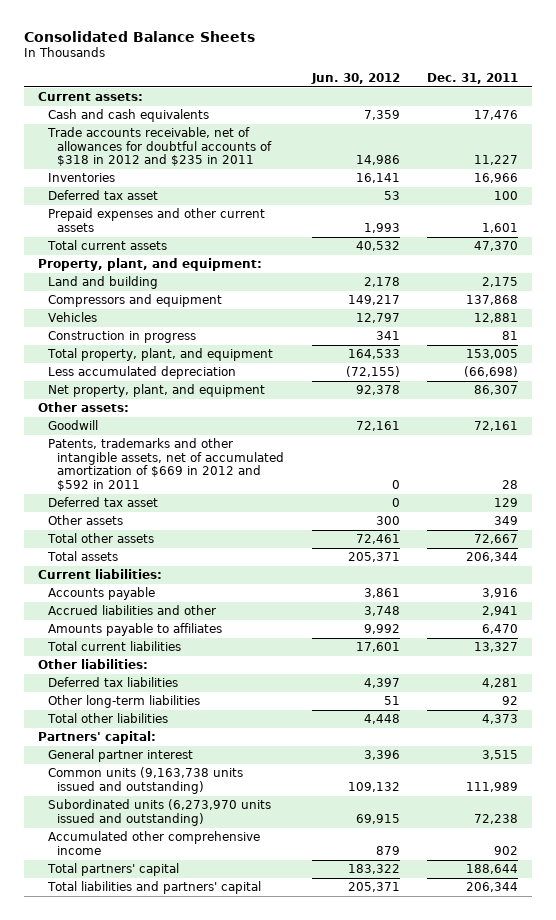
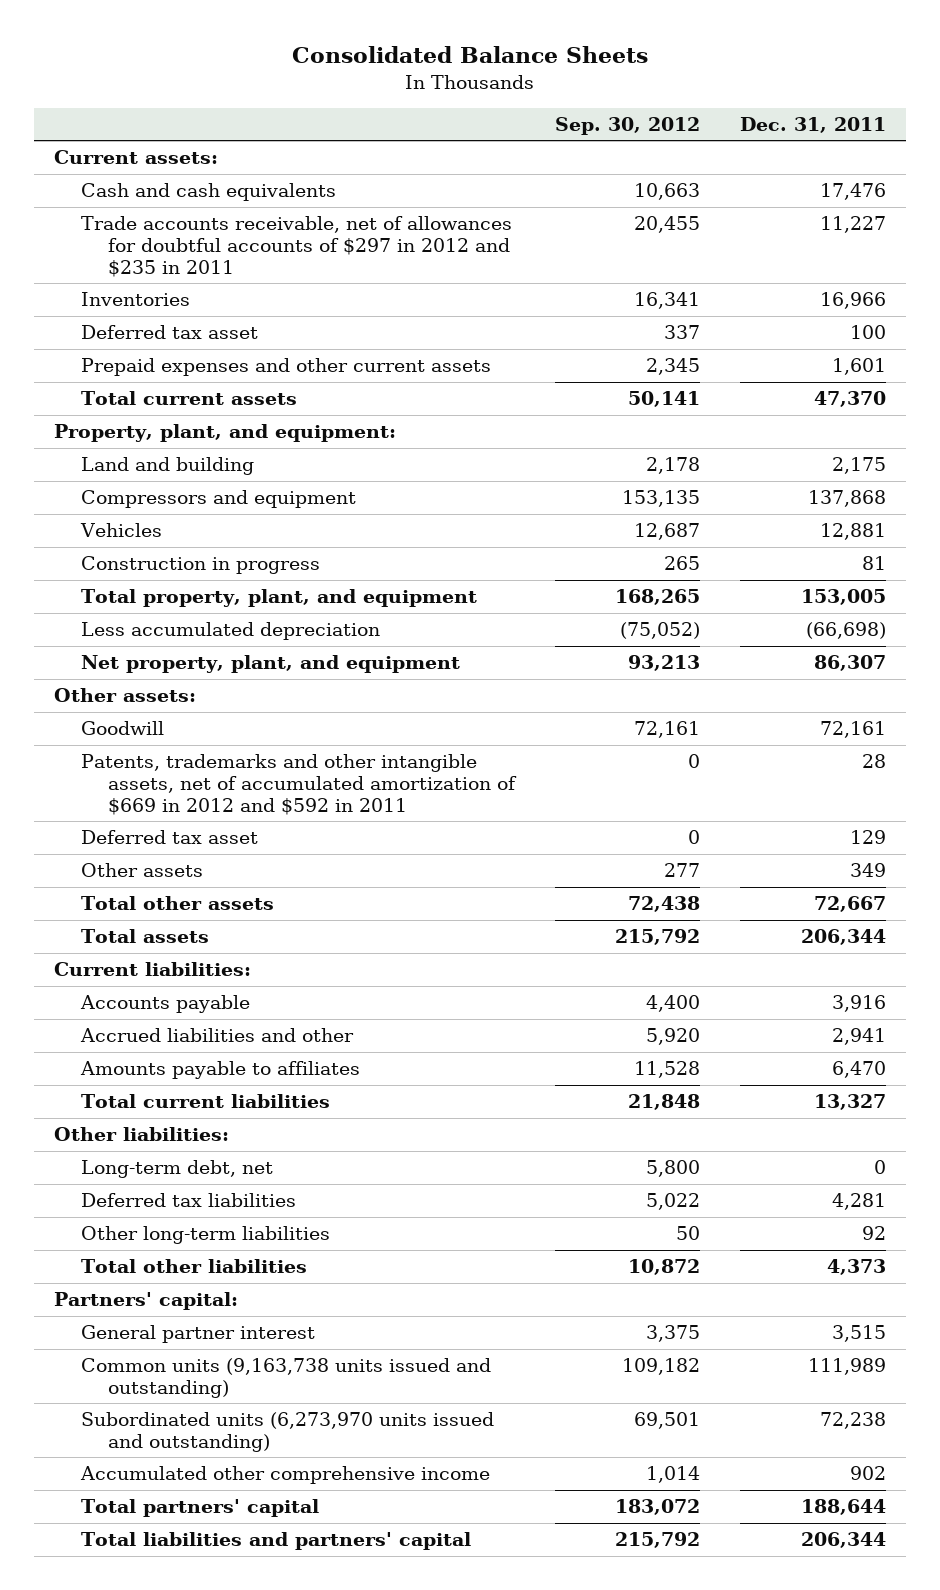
[310,73,400,85] Jun. 30, 2012 -> none
none -> [554,117,700,136] Sep. 30, 2012
[46,127,273,167] Trade accounts receivable, net of allowances for doubtful accounts of $318 in 2012 and $235 in 2011 -> [81,216,513,277] Trade accounts receivable, net of allowances for doubtful accounts of $297 in 2012 and $235 in 2011
none -> [81,1160,274,1179] Long-term debt, net

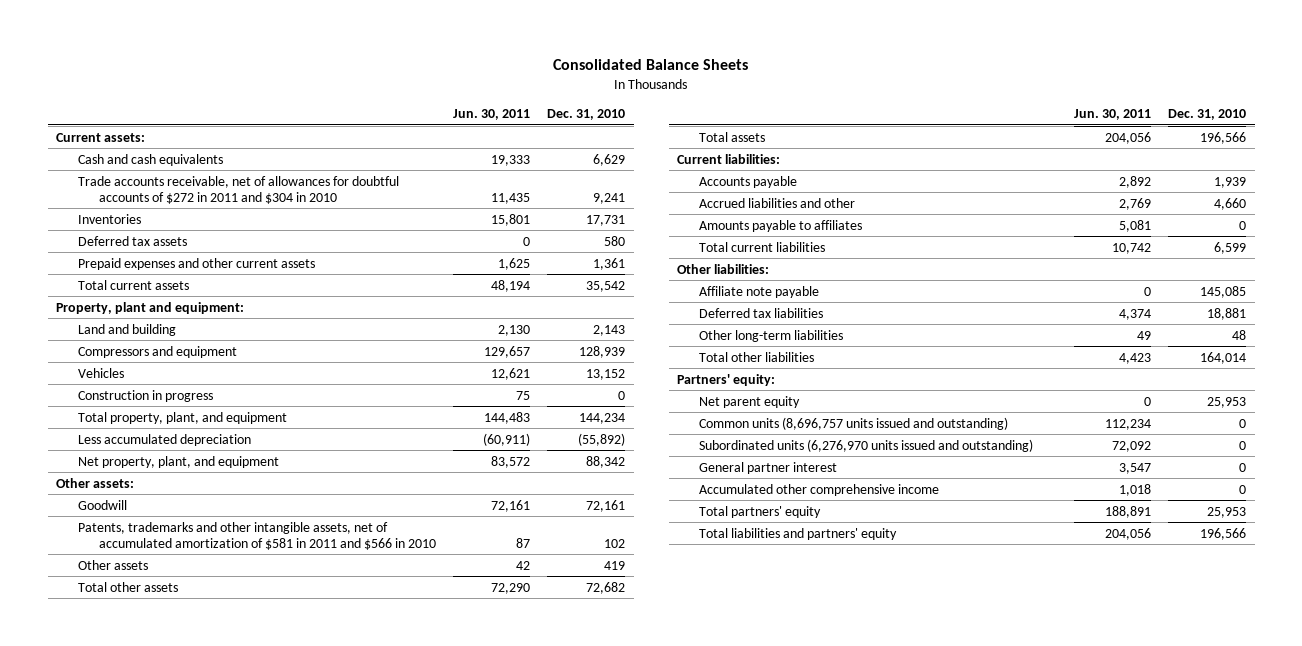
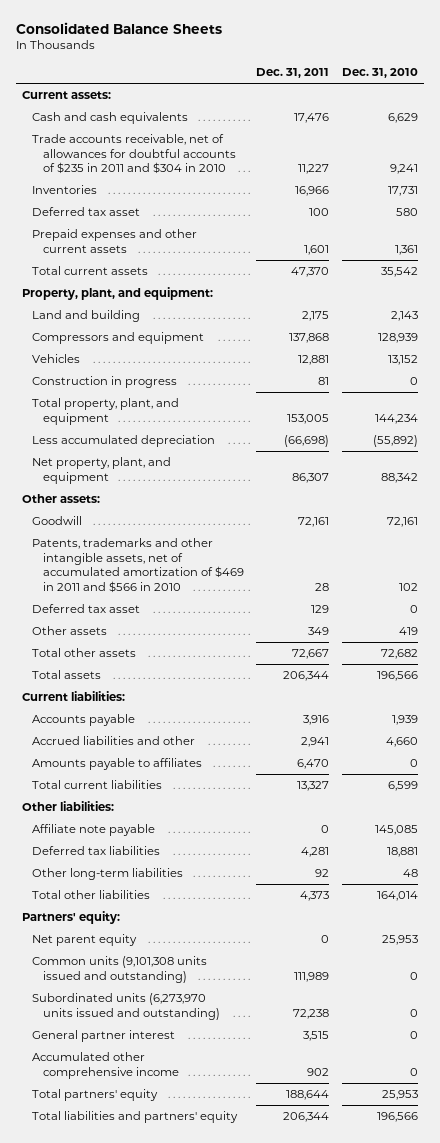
[453,109,531,121] Jun. 30, 2011 -> none
none -> [256,68,330,79] Dec. 31, 2011
[77,175,399,205] Trade accounts receivable, net of allowances for doubtful accounts of $272 in 2011 and $304 in 2010 -> [32,134,236,175] Trade accounts receivable, net of allowances for doubtful accounts of $235 in 2011 and $304 in 2010
[77,235,187,246] Deferred tax assets -> [32,207,141,217] Deferred tax asset
[56,301,245,314] Property, plant and equipment: -> [21,287,213,301] Property, plant, and equipment:
[77,521,437,551] Patents, trademarks and other intangible assets, net of accumulated amortization of $581 in 2011 and $566 in 2010 -> [32,538,244,593] Patents, trademarks and other intangible assets, net of accumulated amortization of $469 in 2011 and $566 in 2010
none -> [32,604,141,614] Deferred tax asset
[698,416,1008,430] Common units (8,696,757 units issued and outstanding) -> [32,956,208,983] Common units (9,101,308 units issued and outstanding)
[698,438,1033,452] Subordinated units (6,276,970 units issued and outstanding) -> [32,993,220,1020] Subordinated units (6,273,970 units issued and outstanding)

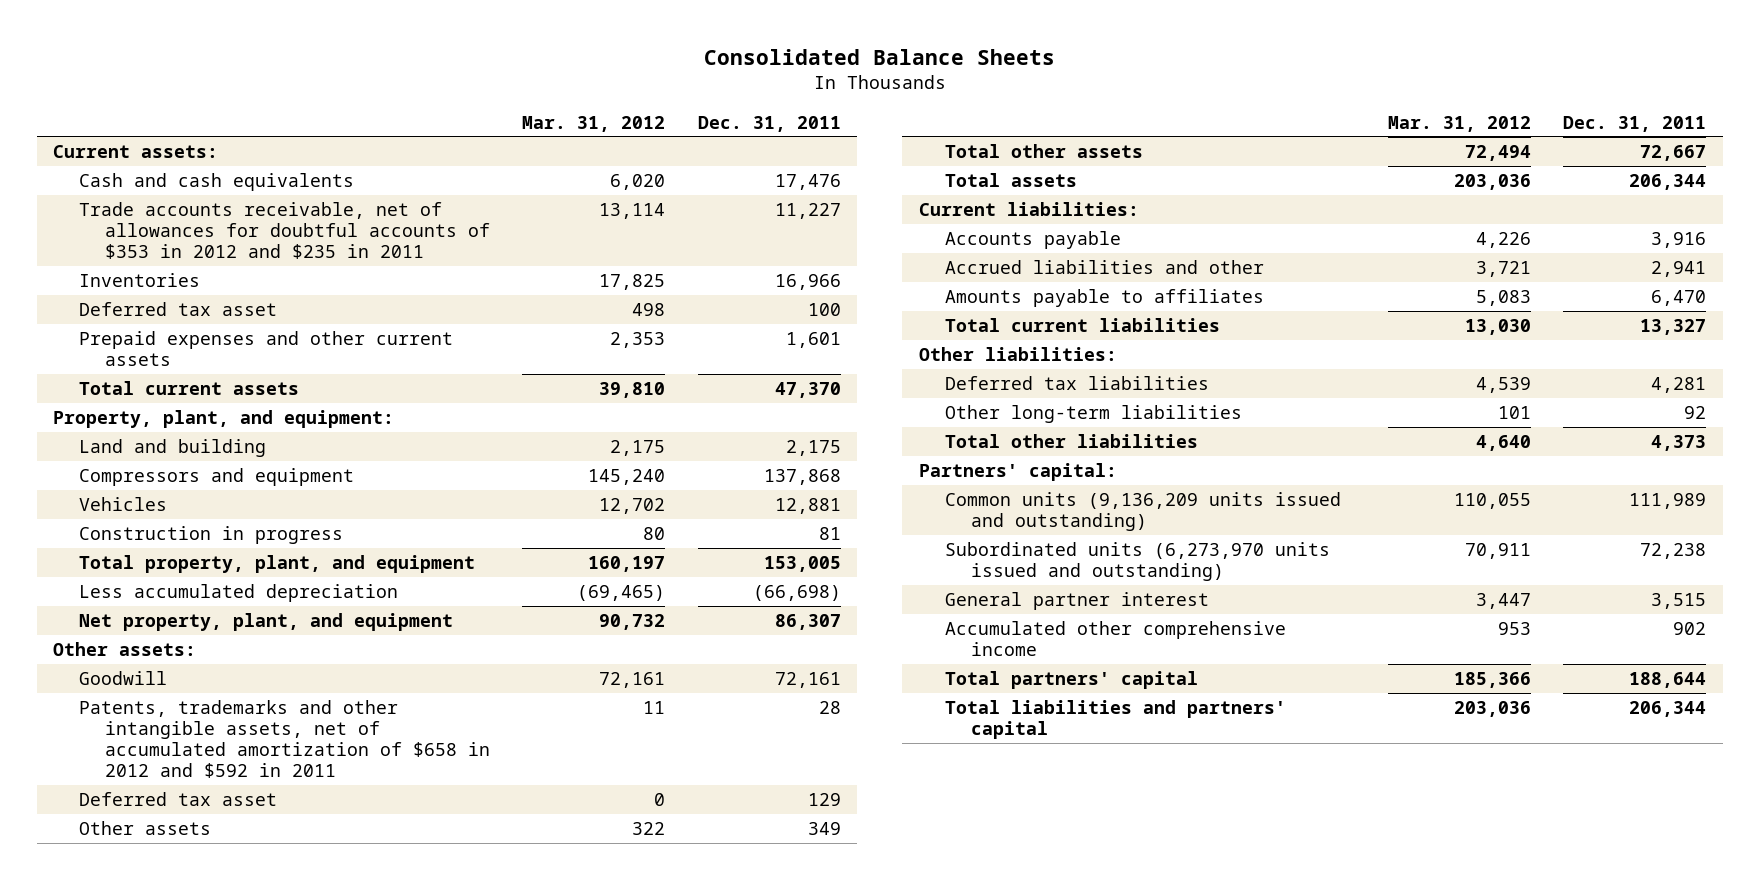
[341,68,418,79] Dec. 31, 2010 -> none
none -> [522,115,666,132] Mar. 31, 2012
[32,134,236,175] Trade accounts receivable, net of allowances for doubtful accounts of $235 in 2011 and $304 in 2010 -> [78,201,490,259] Trade accounts receivable, net of allowances for doubtful accounts of $353 in 2012 and $235 in 2011
[32,538,244,593] Patents, trademarks and other intangible assets, net of accumulated amortization of $469 in 2011 and $566 in 2010 -> [78,699,490,778] Patents, trademarks and other intangible assets, net of accumulated amortization of $658 in 2012 and $592 in 2011
[32,824,156,837] Affiliate note payable -> none
[32,934,138,947] Net parent equity -> none
[21,911,120,925] Partners' equity: -> [918,462,1117,481] Partners' capital:
[32,956,208,983] Common units (9,101,308 units issued and outstanding) -> [944,491,1341,531] Common units (9,136,209 units issued and outstanding)
[32,1089,159,1102] Total partners' equity -> [944,670,1198,689] Total partners' capital
[32,1111,239,1124] Total liabilities and partners' equity -> [944,699,1286,739] Total liabilities and partners' capital

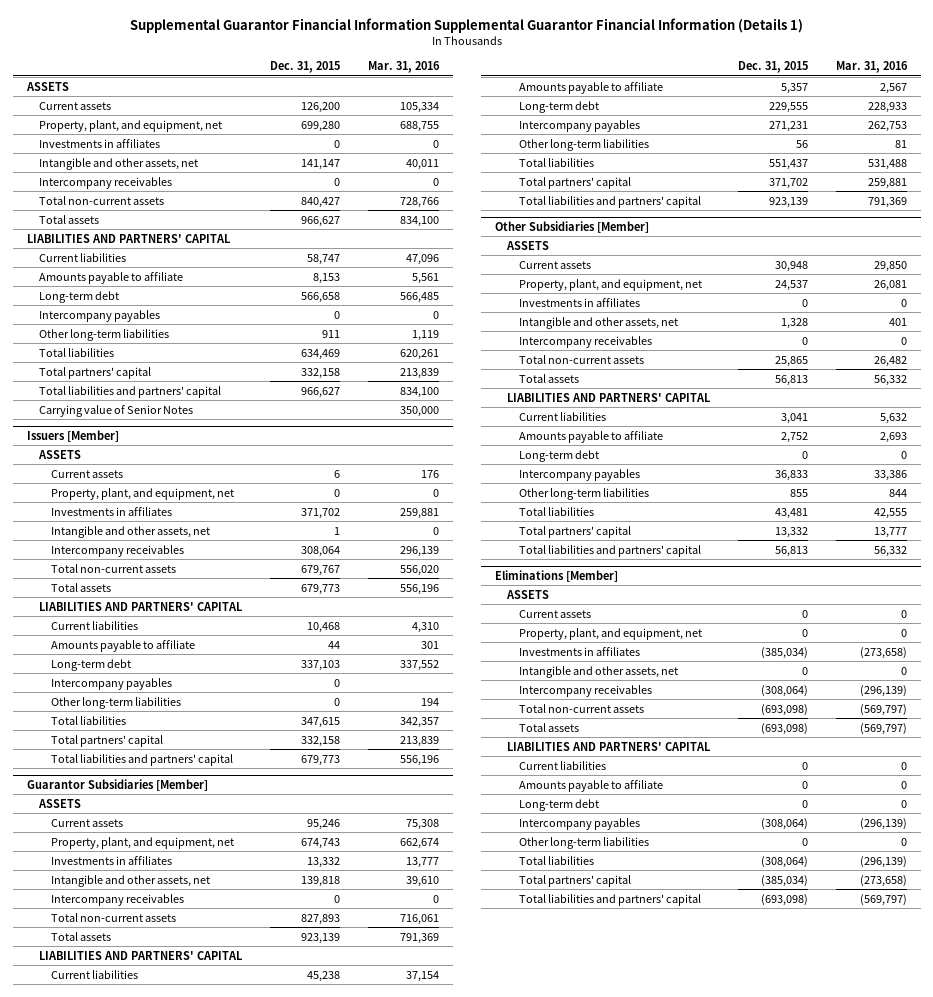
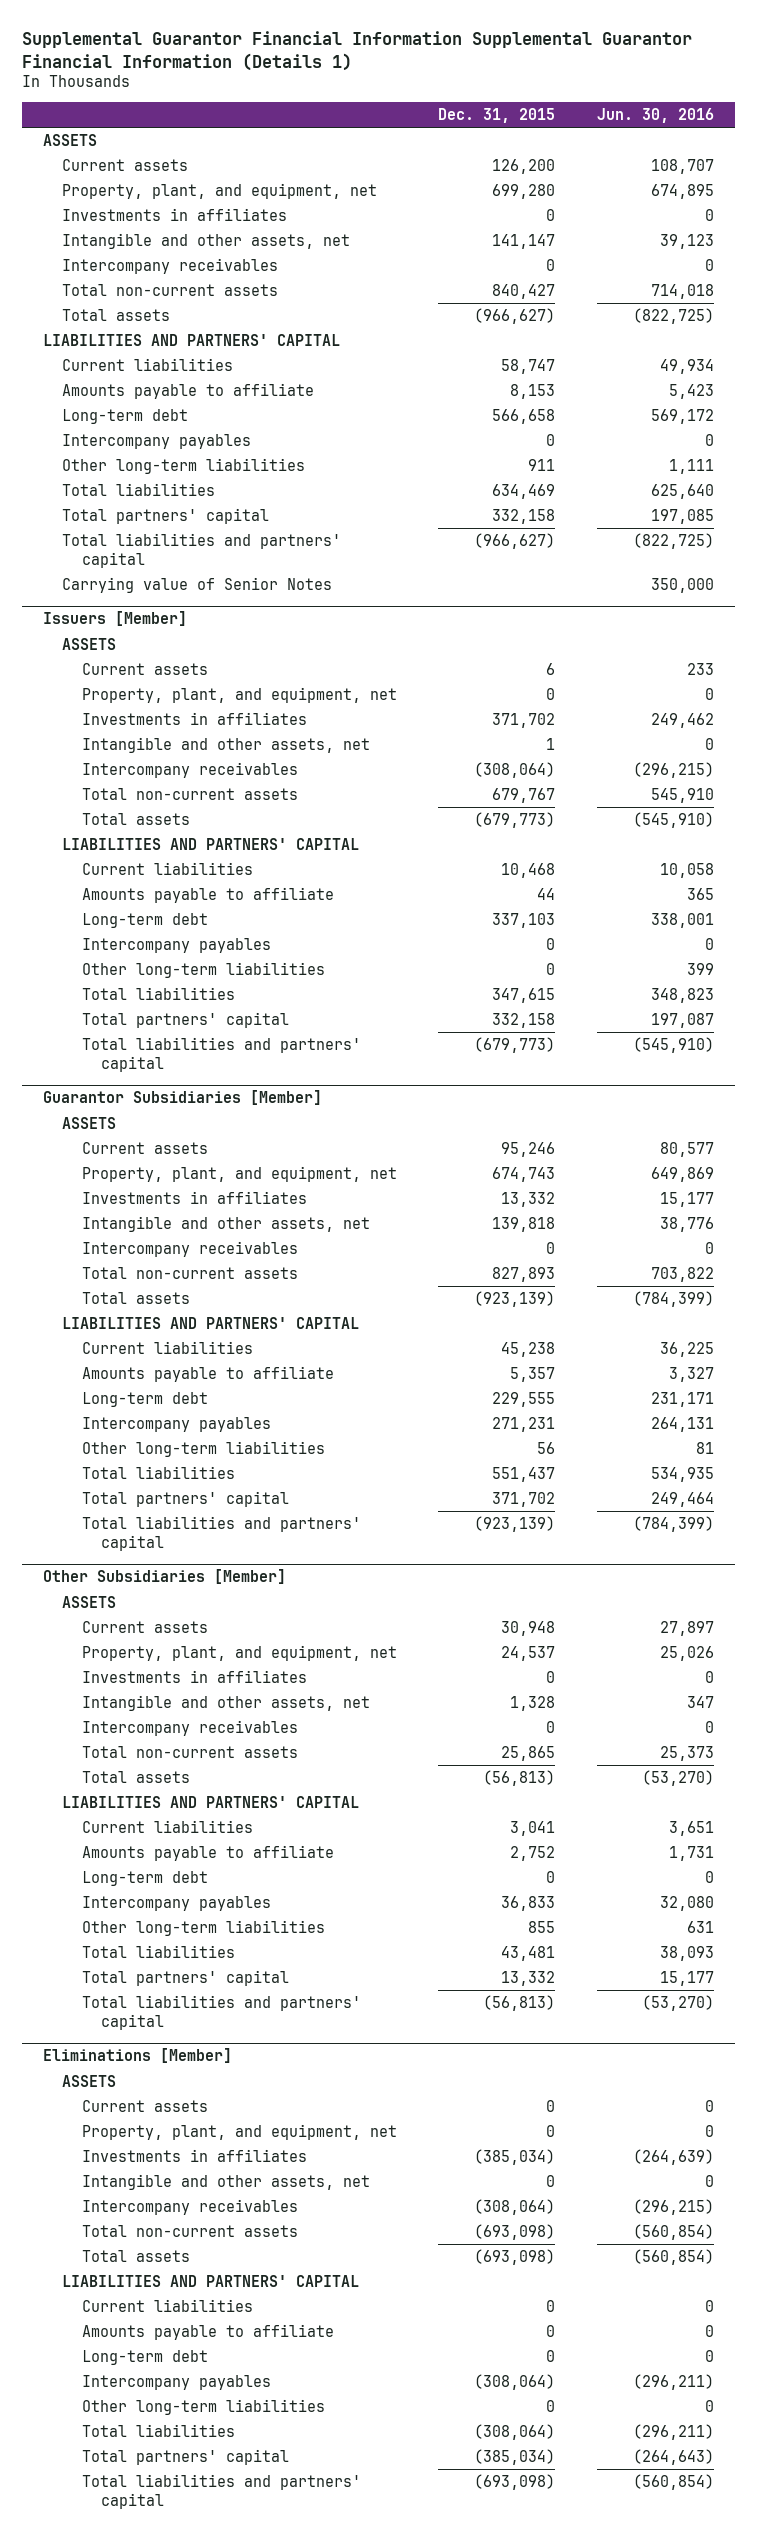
[367,61,440,74] Mar. 31, 2016 -> none
none -> [596,107,714,123] Jun. 30, 2016
[300,215,340,227] 966,627 -> [474,308,556,325] (966,627)
[300,386,340,398] 966,627 -> [474,533,556,550] (966,627)
[300,545,340,557] 308,064 -> [474,762,556,779] (308,064)
[300,583,340,595] 679,773 -> [474,812,556,829] (679,773)
[300,754,340,766] 679,773 -> [474,1037,556,1054] (679,773)
[300,932,340,944] 923,139 -> [474,1291,556,1308] (923,139)
[768,196,808,208] 923,139 -> [474,1516,556,1533] (923,139)
[774,374,808,386] 56,813 -> [483,1770,556,1787] (56,813)
[774,545,808,557] 56,813 -> [483,1995,556,2012] (56,813)

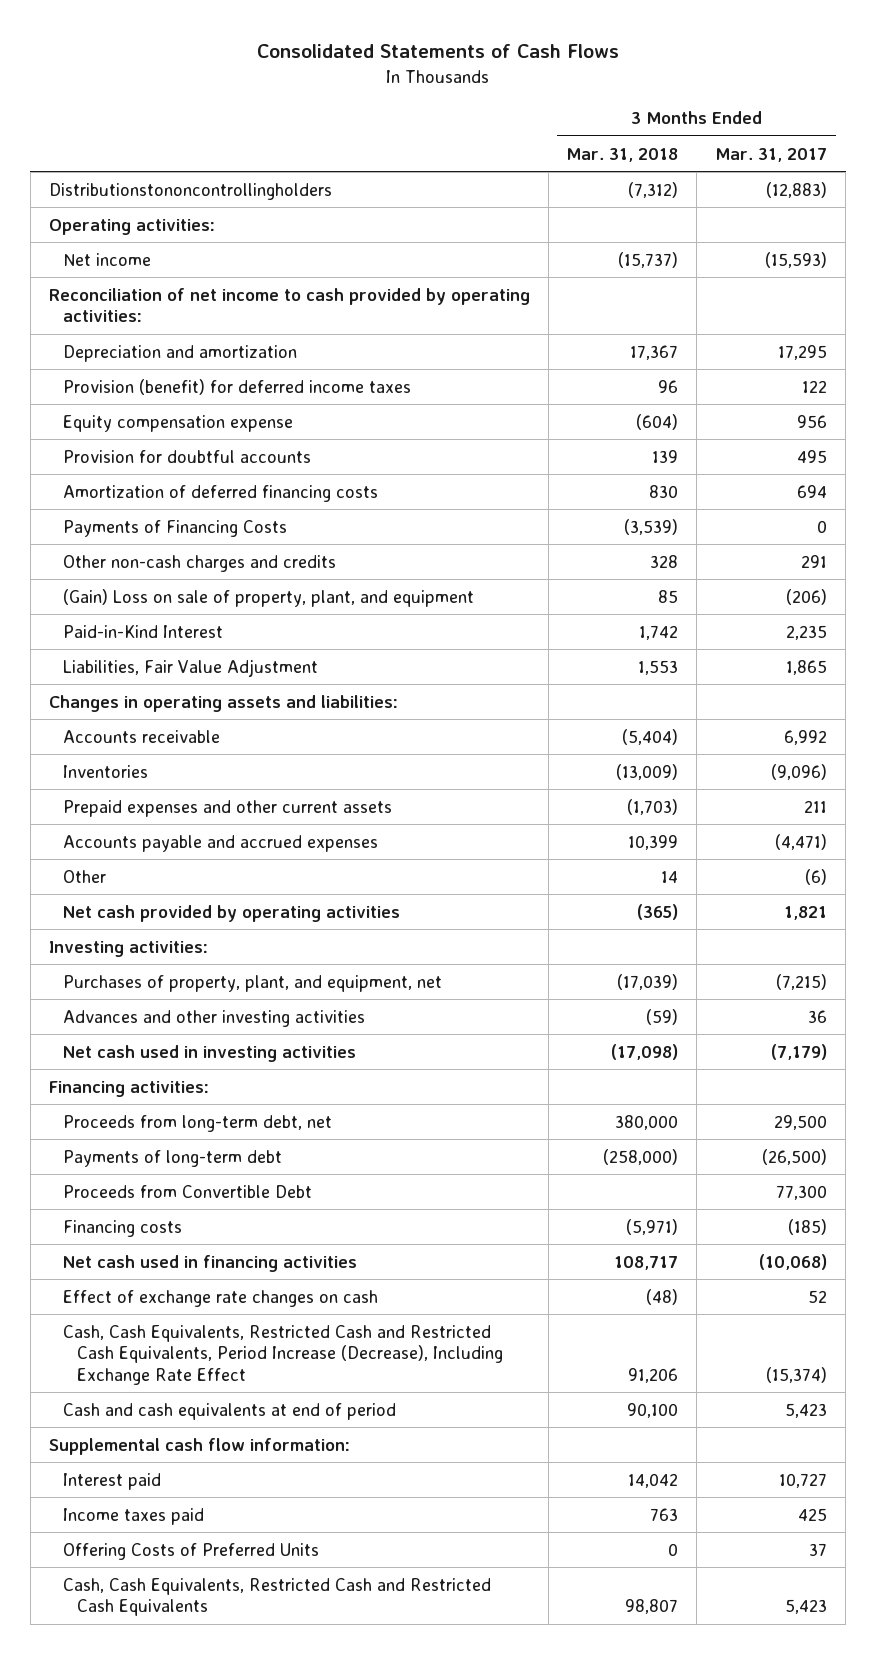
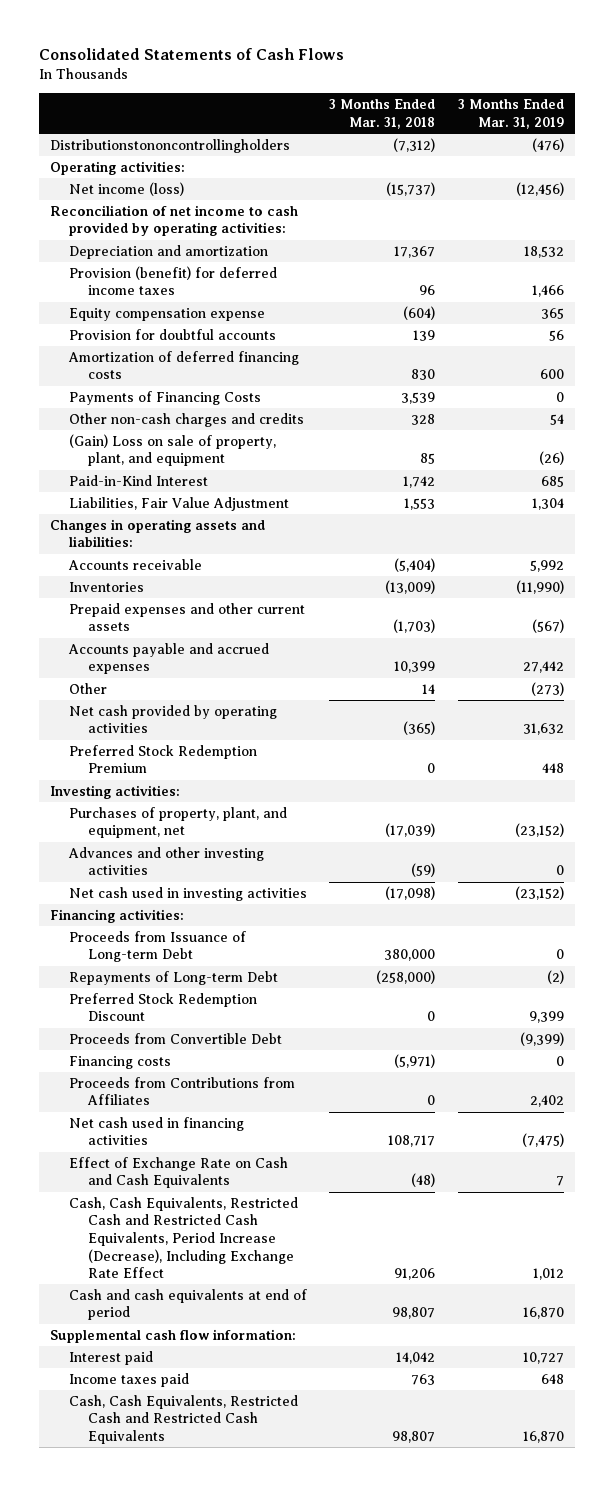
[715,147,828,162] Mar. 31, 2017 -> none
none -> [457,99,564,129] 3 Months Ended Mar. 31, 2019
[62,252,151,266] Net income -> [69,181,185,196] Net income (loss)
[624,518,679,535] (3,539) -> [401,391,436,404] 3,539
none -> [69,744,258,774] Preferred Stock Redemption Premium
[62,1114,332,1132] Proceeds from long-term debt, net -> [69,930,247,963] Proceeds from Issuance of Long-term Debt
[62,1149,282,1167] Payments of long-term debt -> [69,970,279,985] Repayments of Long-term Debt
none -> [69,992,258,1022] Preferred Stock Redemption Discount
none -> [69,1076,296,1106] Proceeds from Contributions from Affiliates
[62,1289,378,1307] Effect of exchange rate changes on cash -> [69,1156,289,1189] Effect of Exchange Rate on Cash and Cash Equivalents
[627,1402,679,1418] 90,100 -> [392,1307,436,1320] 98,807
[62,1542,319,1560] Offering Costs of Preferred Units -> none

